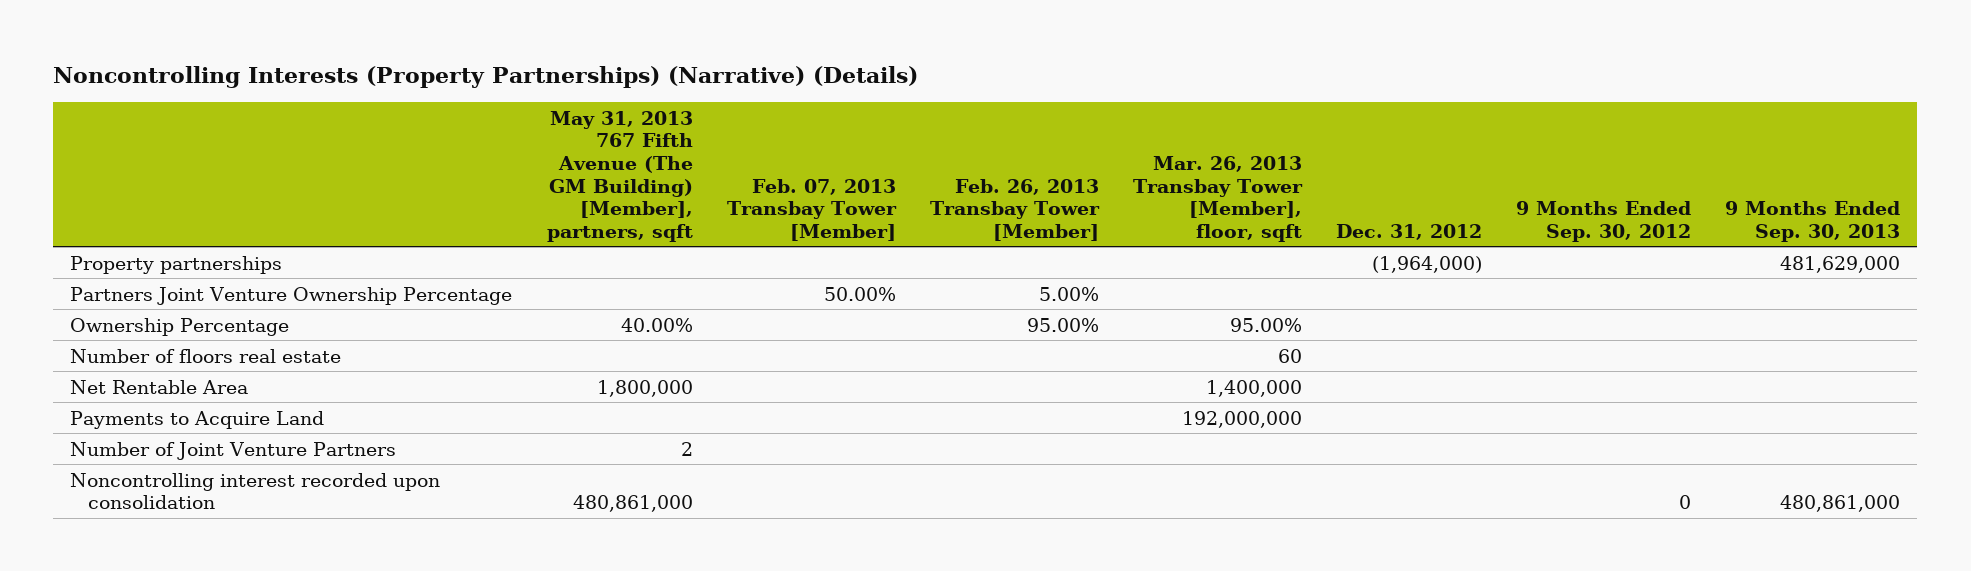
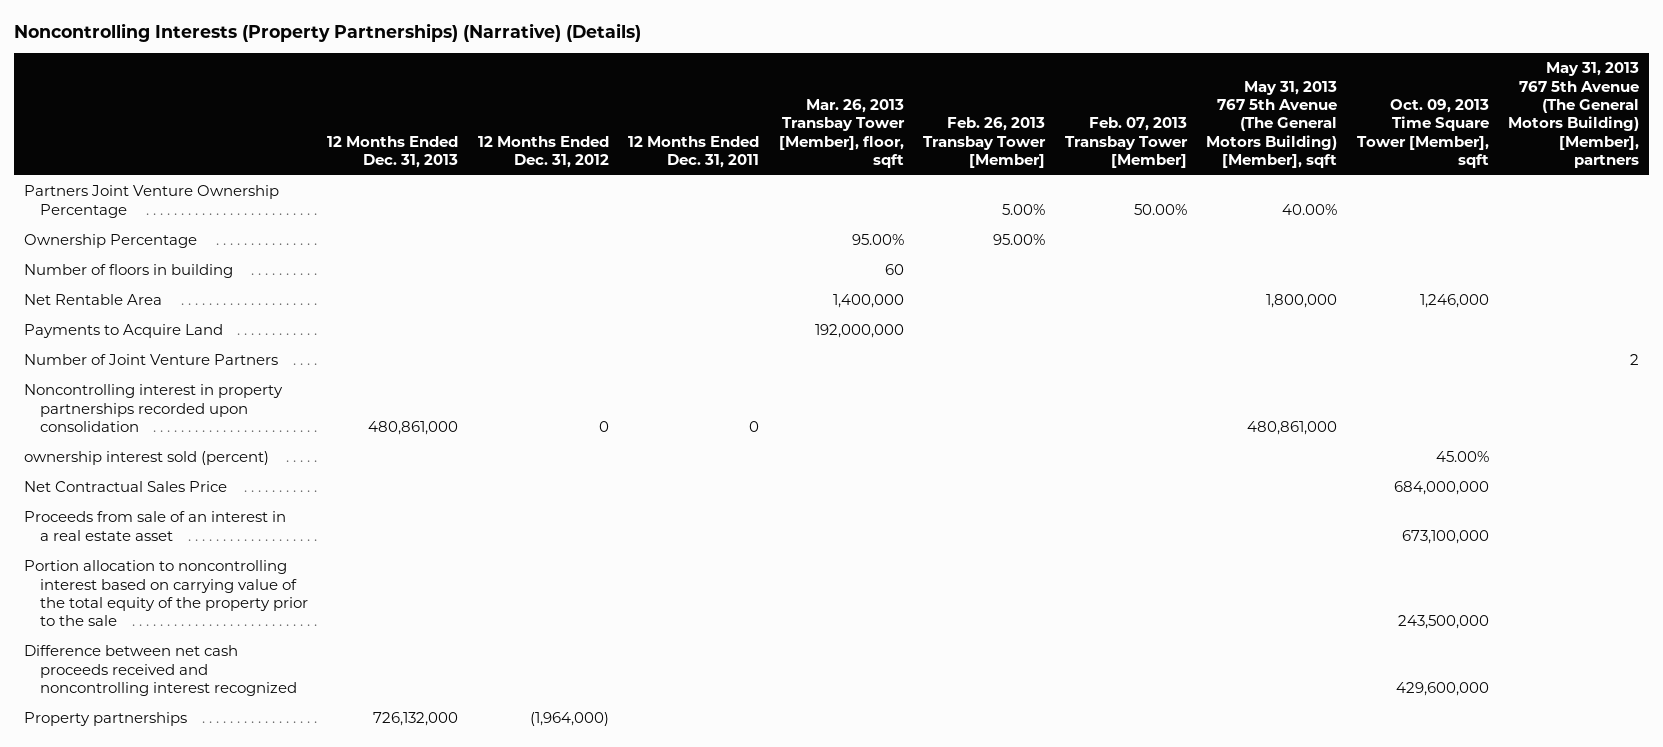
[546,110,693,242] May 31, 2013 767 Fifth Avenue (The GM Building) [Member], partners, sqft -> none
[1335,223,1482,240] Dec. 31, 2012 -> none
[1516,201,1692,242] 9 Months Ended Sep. 30, 2012 -> none
[1725,201,1901,242] 9 Months Ended Sep. 30, 2013 -> none
none -> [327,135,459,169] 12 Months Ended Dec. 31, 2013
none -> [477,135,609,169] 12 Months Ended Dec. 31, 2012
none -> [628,135,760,169] 12 Months Ended Dec. 31, 2011
none -> [1206,80,1338,169] May 31, 2013 767 5th Avenue (The General Motors Building) [Member], sqft
none -> [1356,98,1489,169] Oct. 09, 2013 Time Square Tower [Member], sqft
none -> [1507,62,1639,169] May 31, 2013 767 5th Avenue (The General Motors Building) [Member], partners
[70,348,342,363] Number of floors real estate -> [24,264,234,279] Number of floors in building
[70,472,441,510] Noncontrolling interest recorded upon consolidation -> [24,384,284,433] Noncontrolling interest in property partnerships recorded upon consolidation
none -> [24,451,270,466] ownership interest sold (percent)
none -> [24,481,228,493] Net Contractual Sales Price
none -> [24,511,287,541] Proceeds from sale of an interest in a real estate asset
none -> [24,560,308,627] Portion allocation to noncontrolling interest based on carrying value of the total equity of the property prior to the sale
none -> [24,645,297,697] Difference between net cash proceeds received and noncontrolling interest recognized
[70,255,283,274] Property partnerships -> [24,712,188,727] Property partnerships

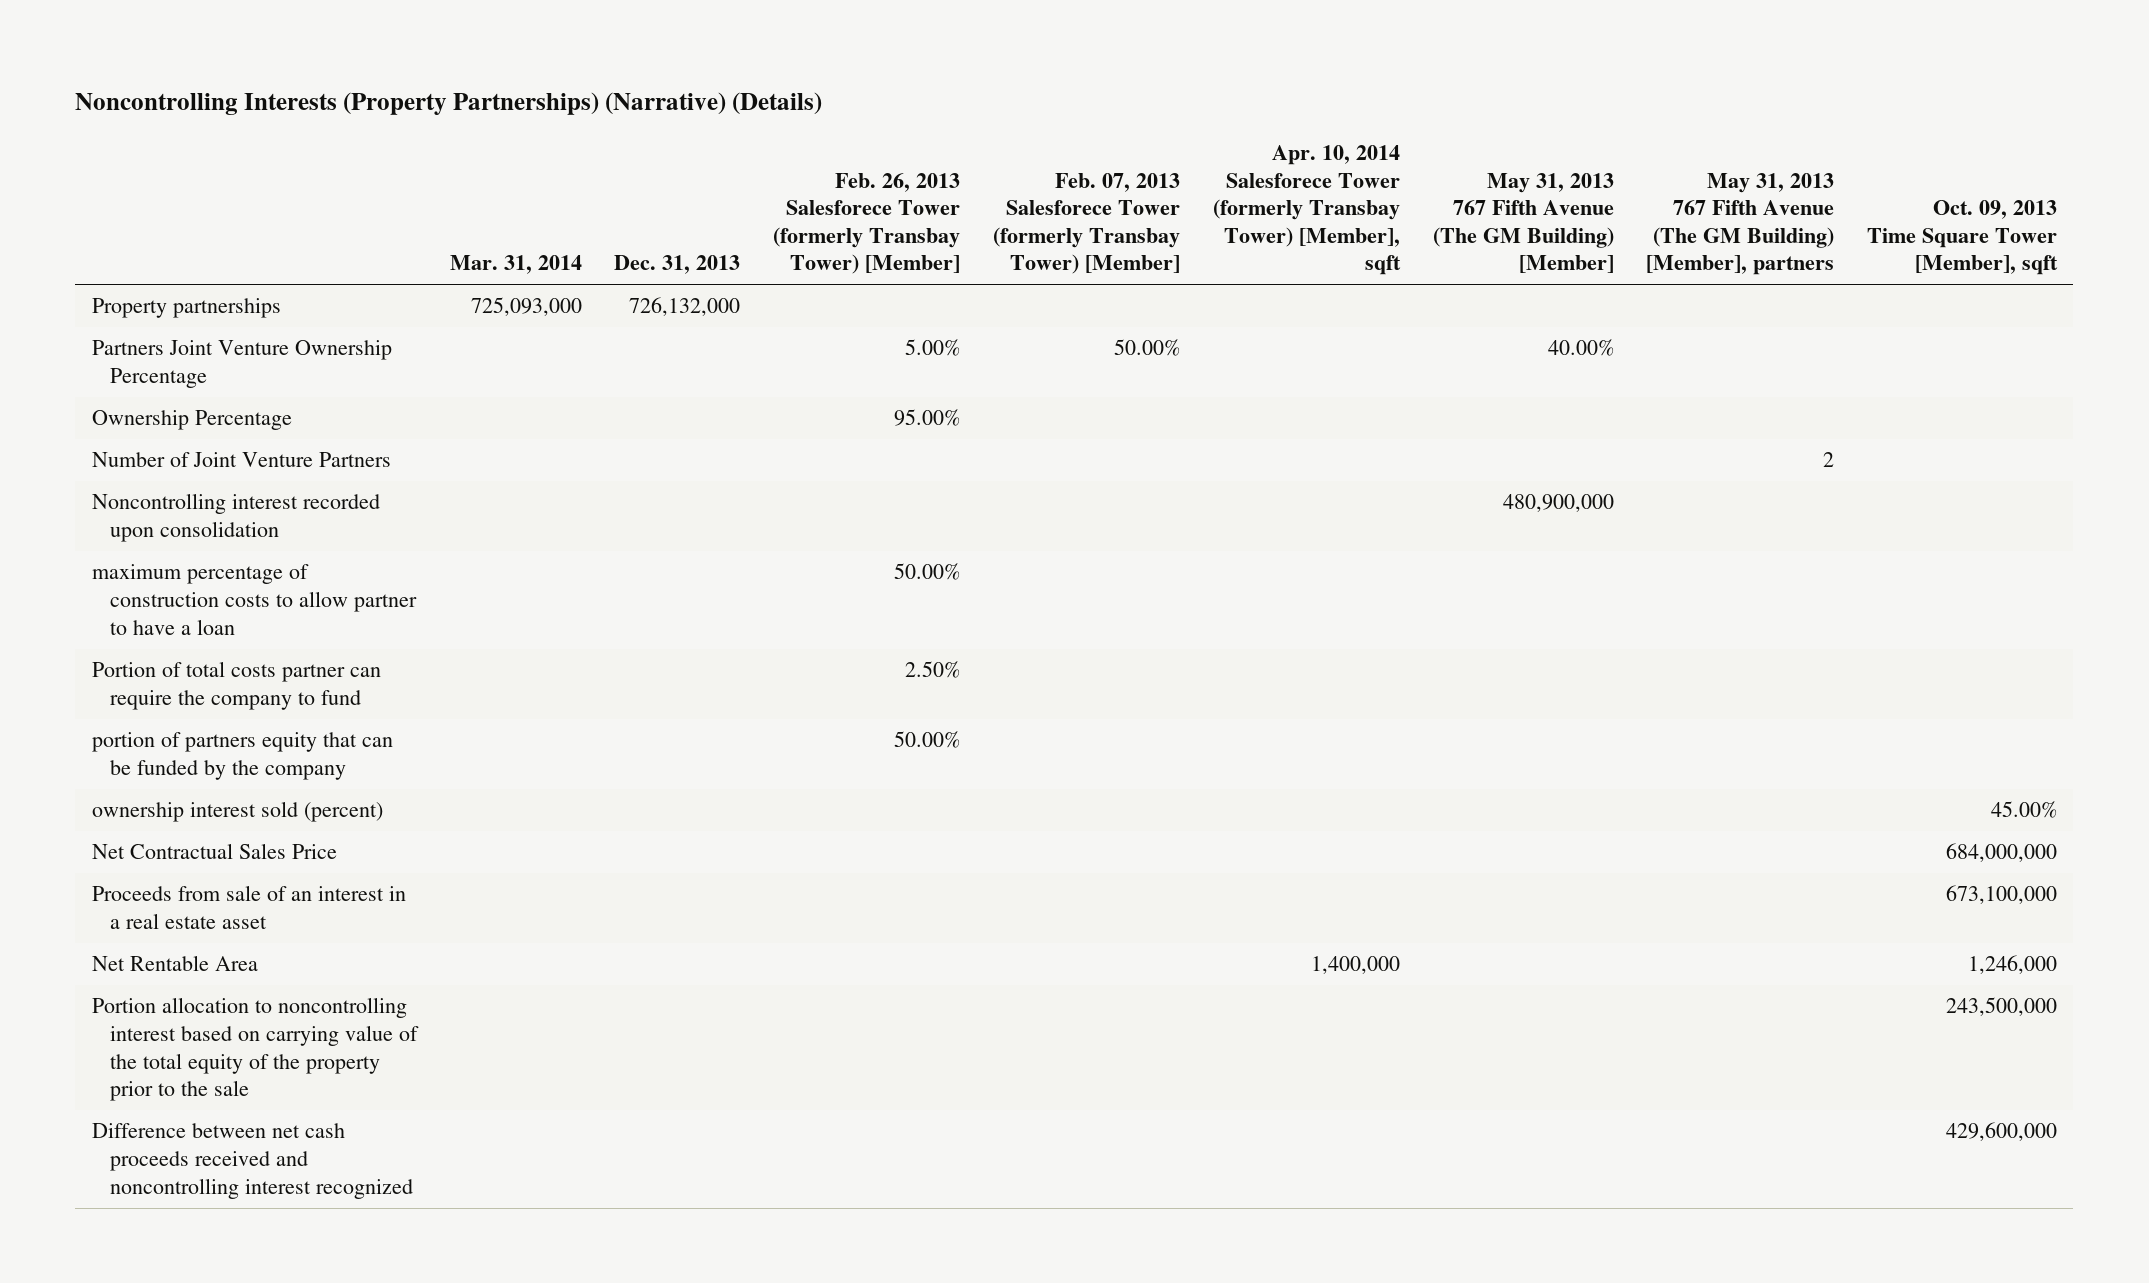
[327,135,459,169] 12 Months Ended Dec. 31, 2013 -> none
[477,135,609,169] 12 Months Ended Dec. 31, 2012 -> none
[628,135,760,169] 12 Months Ended Dec. 31, 2011 -> none
[778,98,905,169] Mar. 26, 2013 Transbay Tower [Member], floor, sqft -> none
[923,117,1047,169] Feb. 26, 2013 Transbay Tower [Member] -> none
[1064,117,1188,169] Feb. 07, 2013 Transbay Tower [Member] -> none
[1206,80,1338,169] May 31, 2013 767 5th Avenue (The General Motors Building) [Member], sqft -> none
[1507,62,1639,169] May 31, 2013 767 5th Avenue (The General Motors Building) [Member], partners -> none
none -> [449,255,582,275] Mar. 31, 2014
none -> [614,255,741,275] Dec. 31, 2013
none -> [773,172,961,275] Feb. 26, 2013 Salesforece Tower (formerly Transbay Tower) [Member]
none -> [993,172,1181,275] Feb. 07, 2013 Salesforece Tower (formerly Transbay Tower) [Member]
none -> [1212,144,1401,276] Apr. 10, 2014 Salesforece Tower (formerly Transbay Tower) [Member], sqft
none -> [1432,172,1614,274] May 31, 2013 767 Fifth Avenue (The GM Building) [Member]
none -> [1646,172,1835,276] May 31, 2013 767 Fifth Avenue (The GM Building) [Member], partners
[24,712,188,727] Property partnerships -> [91,298,281,319] Property partnerships
[24,264,234,279] Number of floors in building -> none
[24,324,224,339] Payments to Acquire Land -> none
[24,384,284,433] Noncontrolling interest in property partnerships recorded upon consolidation -> [91,493,380,543] Noncontrolling interest recorded upon consolidation
none -> [91,564,417,635] maximum percentage of construction costs to allow partner to have a loan
none -> [91,661,381,711] Portion of total costs partner can require the company to fund
none -> [91,732,393,781] portion of partners equity that can be funded by the company
[24,294,163,306] Net Rentable Area -> [91,955,258,972] Net Rentable Area

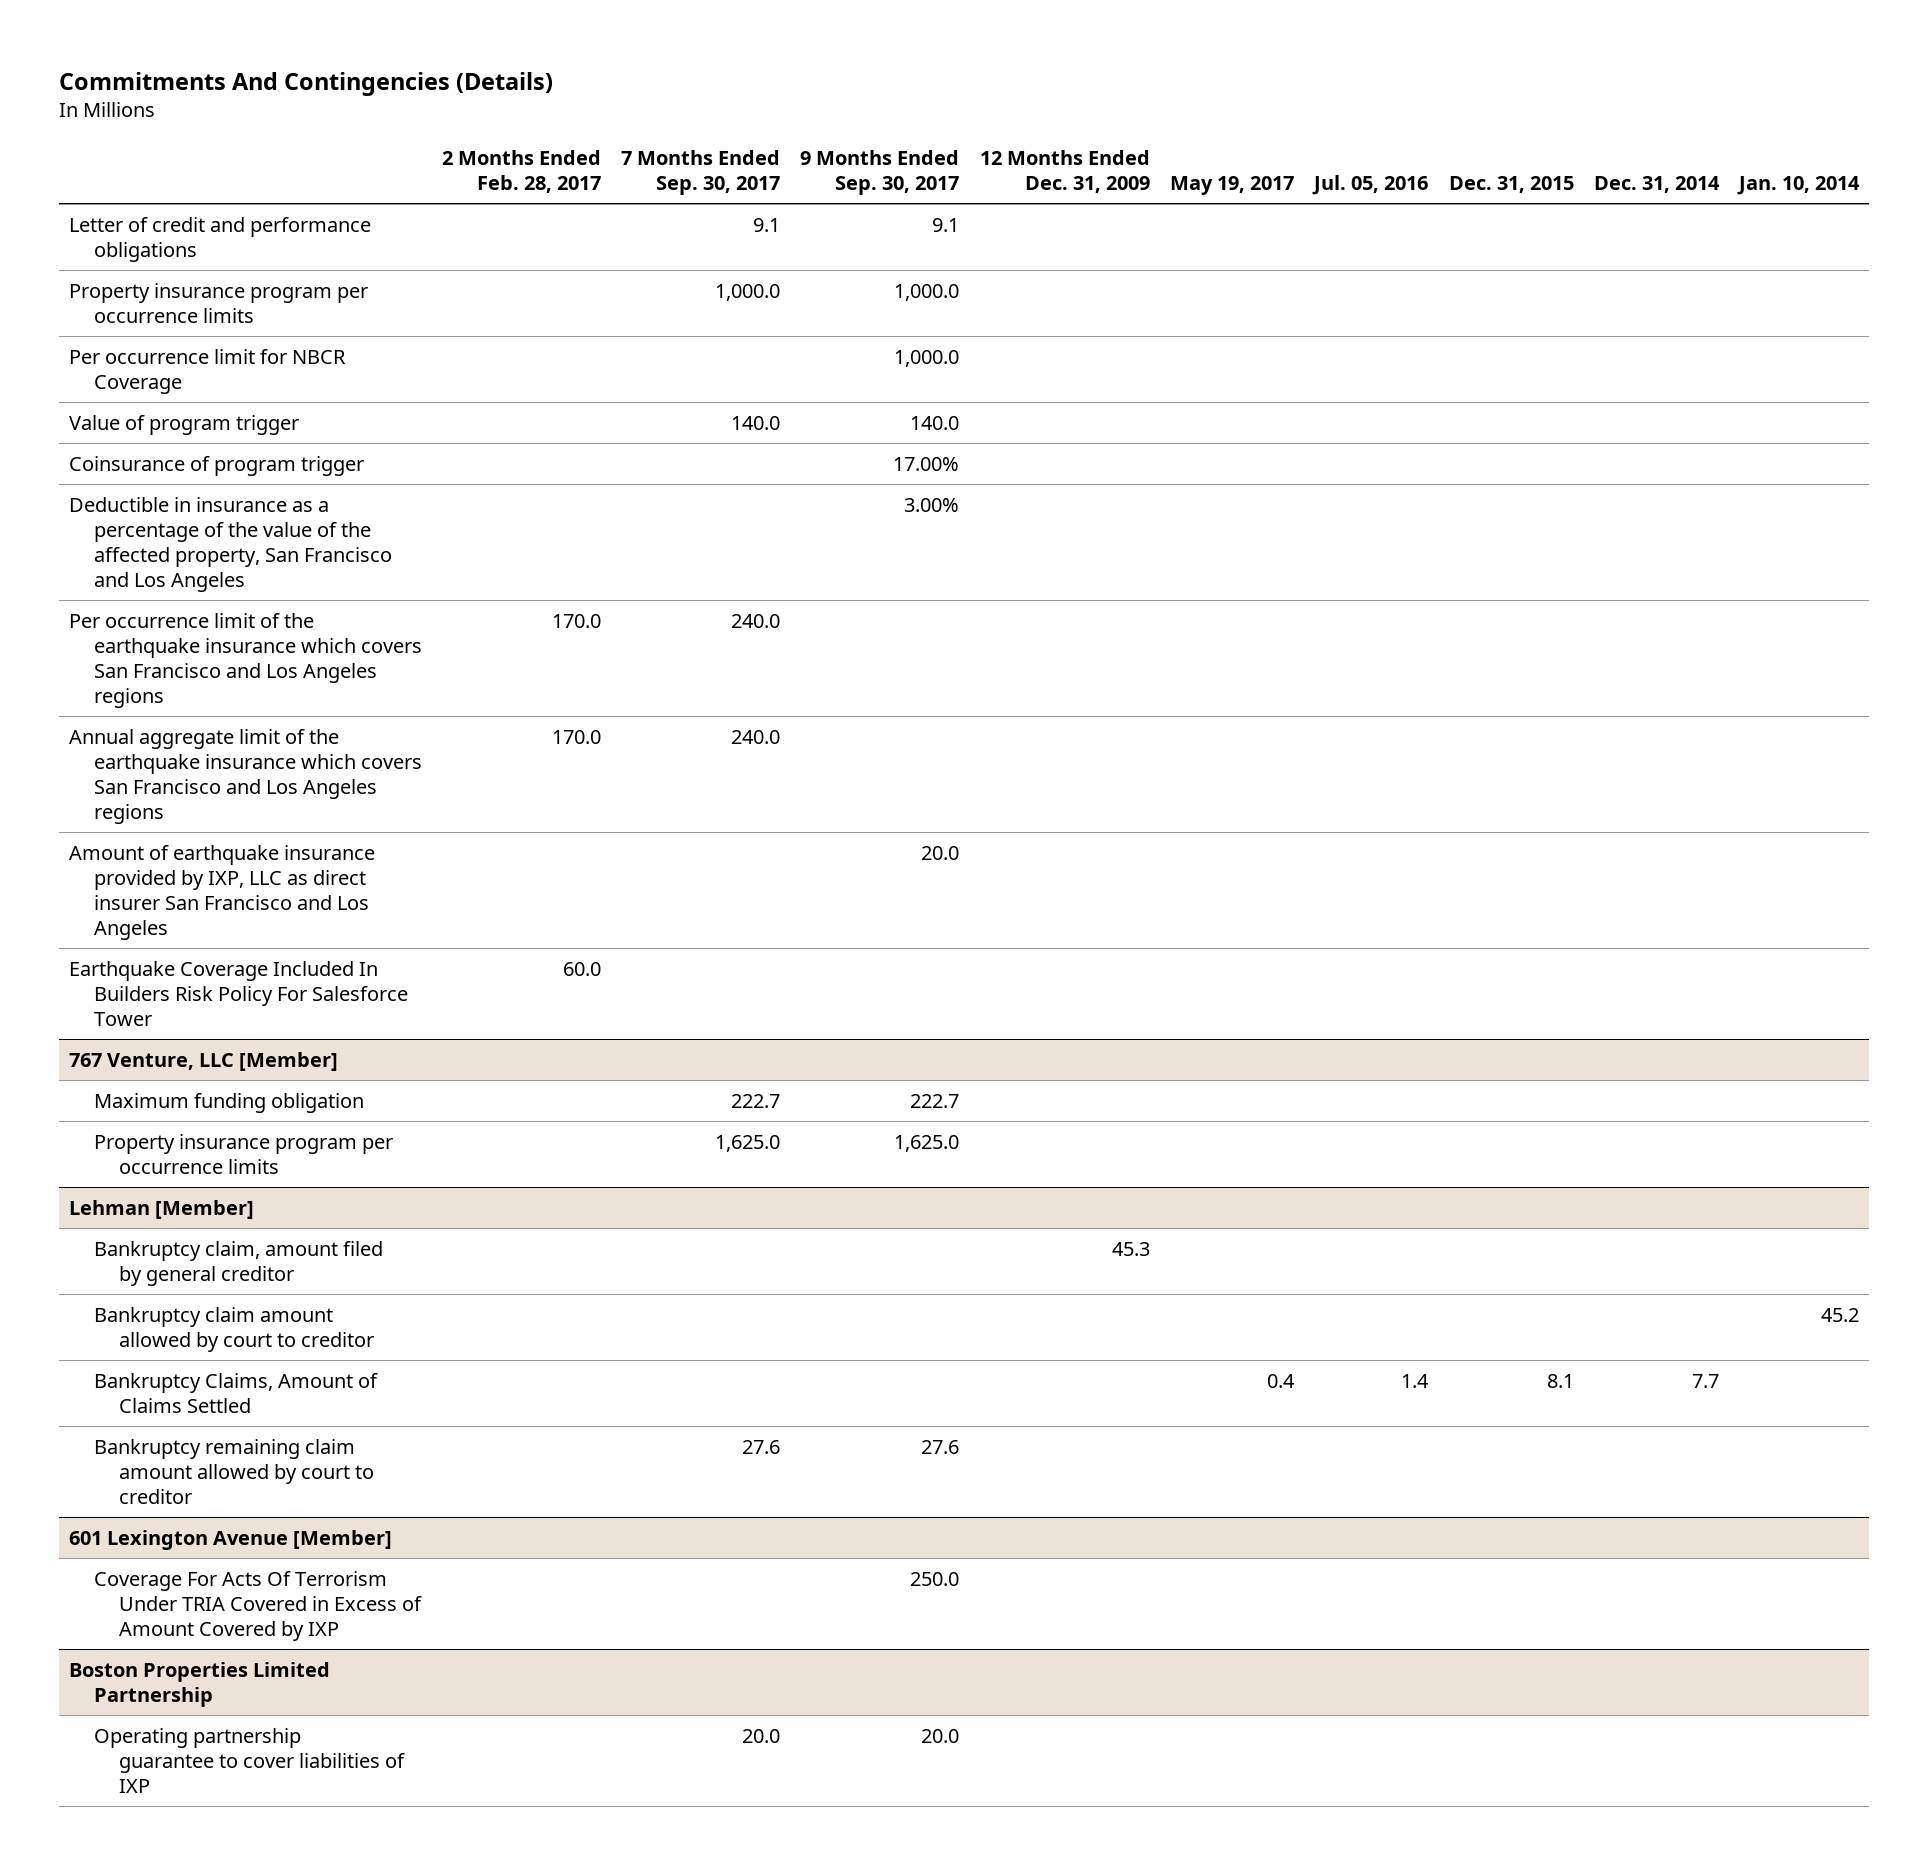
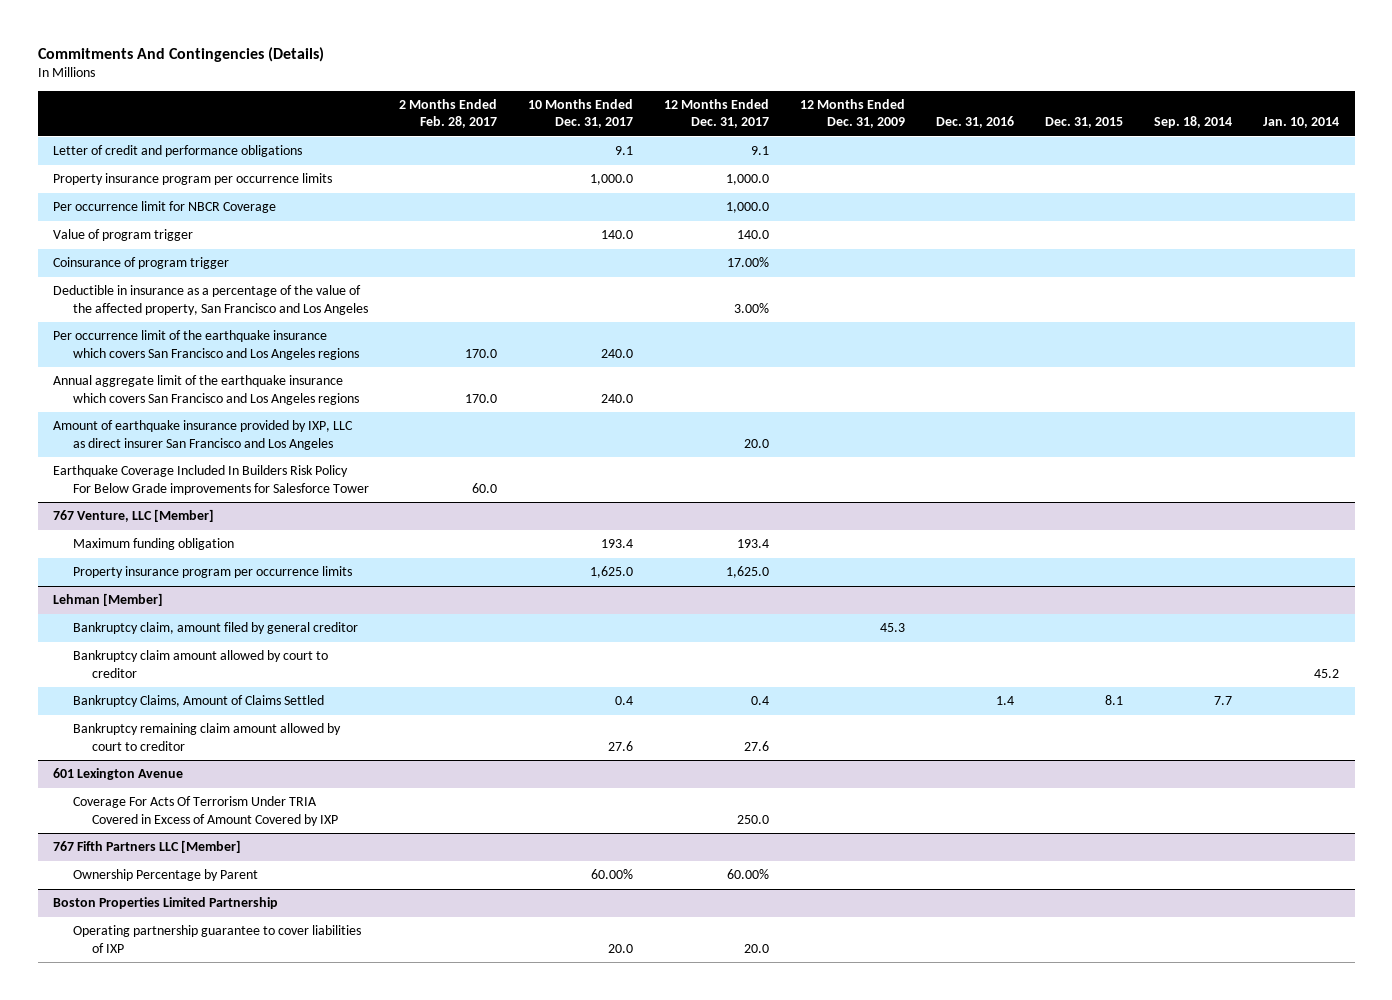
[621,150,781,196] 7 Months Ended Sep. 30, 2017 -> none
[800,150,960,196] 9 Months Ended Sep. 30, 2017 -> none
[1169,176,1294,196] May 19, 2017 -> none
[1312,175,1429,196] Jul. 05, 2016 -> none
[1593,176,1720,194] Dec. 31, 2014 -> none
none -> [528,98,634,129] 10 Months Ended Dec. 31, 2017
none -> [664,98,770,129] 12 Months Ended Dec. 31, 2017
none -> [936,116,1015,129] Dec. 31, 2016
none -> [1154,116,1233,129] Sep. 18, 2014
[68,960,408,1026] Earthquake Coverage Included In Builders Risk Policy For Salesforce Tower -> [53,465,369,495] Earthquake Coverage Included In Builders Risk Policy For Below Grade improvements for Salesforce Tower
[68,1529,392,1550] 601 Lexington Avenue [Member] -> [53,768,184,781] 601 Lexington Avenue
none -> [53,840,242,854] 767 Fifth Partners LLC [Member]
none -> [72,869,258,882] Ownership Percentage by Parent

